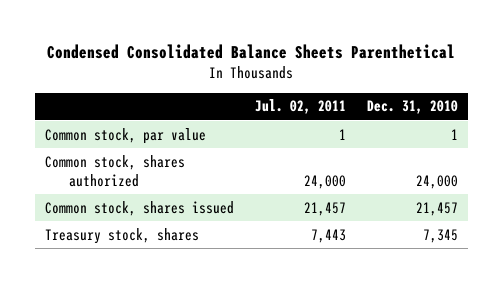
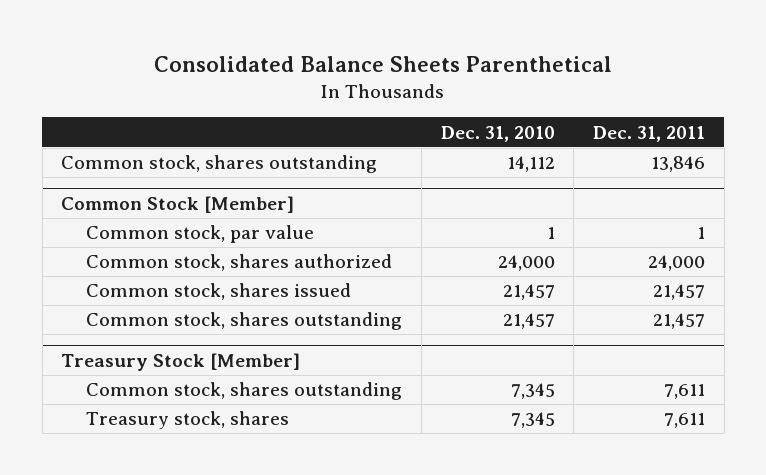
[47,43,456,59] Condensed Consolidated Balance Sheets Parenthetical -> [154,56,613,73] Consolidated Balance Sheets Parenthetical
[254,99,346,115] Jul. 02, 2011 -> none
none -> [592,125,705,142] Dec. 31, 2011
none -> [61,155,378,174] Common stock, shares outstanding
none -> [61,195,295,213] Common Stock [Member]
none -> [86,312,403,331] Common stock, shares outstanding
none -> [61,352,301,371] Treasury Stock [Member]
none -> [86,382,403,401] Common stock, shares outstanding

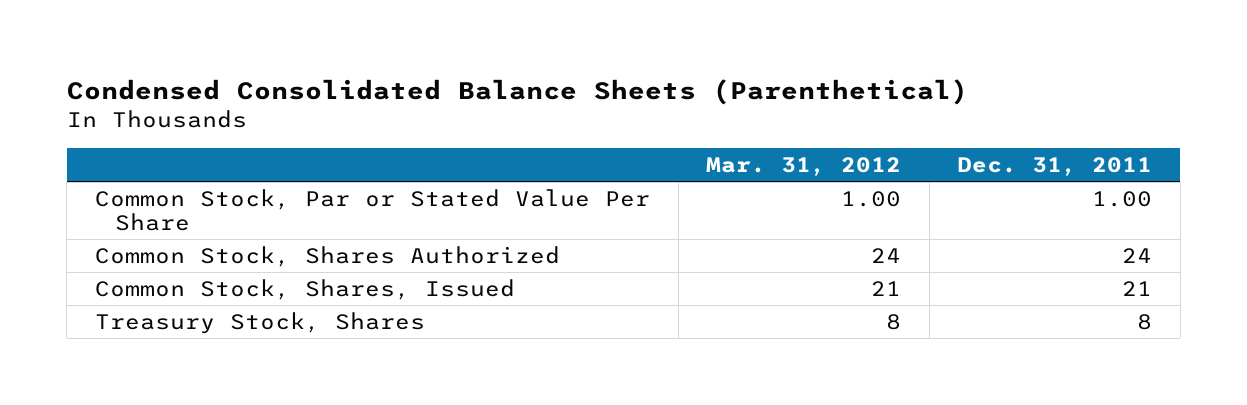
[154,56,613,73] Consolidated Balance Sheets Parenthetical -> [66,79,968,106] Condensed Consolidated Balance Sheets (Parenthetical)
[440,125,555,142] Dec. 31, 2010 -> none
none -> [706,156,902,176] Mar. 31, 2012
[61,155,378,174] Common stock, shares outstanding -> none
[61,195,295,213] Common Stock [Member] -> none
[86,312,403,331] Common stock, shares outstanding -> none
[61,352,301,371] Treasury Stock [Member] -> none
[86,382,403,401] Common stock, shares outstanding -> none
[86,225,315,244] Common stock, par value -> [95,188,651,231] Common Stock, Par or Stated Value Per Share
[696,227,705,240] 1 -> [1092,190,1153,207] 1.00
[86,254,393,272] Common stock, shares authorized -> [95,245,561,267] Common Stock, Shares Authorized
[647,255,705,272] 24,000 -> [1122,247,1153,263] 24
[86,283,352,301] Common stock, shares issued -> [95,278,516,300] Common Stock, Shares, Issued
[652,284,705,301] 21,457 -> [1122,280,1153,296] 21
[86,411,290,430] Treasury stock, shares -> [95,311,426,334] Treasury Stock, Shares
[663,413,705,429] 7,611 -> [1137,313,1153,330] 8

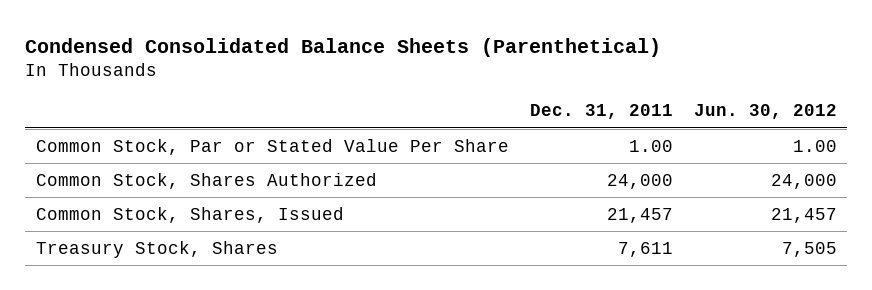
[706,156,902,176] Mar. 31, 2012 -> none
none -> [693,104,837,120] Jun. 30, 2012
[1122,247,1153,263] 24 -> [606,173,673,189] 24,000
[1122,280,1153,296] 21 -> [606,207,673,223] 21,457
[1137,313,1153,330] 8 -> [617,241,673,257] 7,611

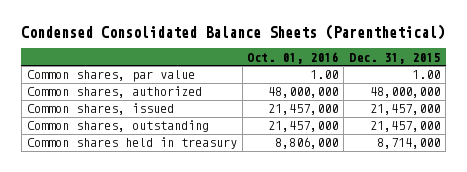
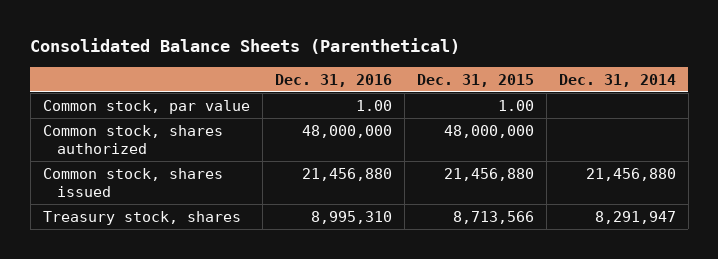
[21,23,446,40] Condensed Consolidated Balance Sheets (Parenthetical) -> [30,38,461,55] Consolidated Balance Sheets (Parenthetical)
[247,51,339,64] Oct. 01, 2016 -> none
none -> [274,73,392,87] Dec. 31, 2016
none -> [558,73,676,87] Dec. 31, 2014
[26,120,209,133] Common shares, outstanding -> none
[26,70,195,83] Common shares, par value -> [42,99,250,114] Common stock, par value
[26,86,202,99] Common shares, authorized -> [42,124,223,154] Common stock, shares authorized
[26,103,174,116] Common shares, issued -> [42,167,223,197] Common stock, shares issued
[370,104,441,116] 21,457,000 -> [443,167,534,181] 21,456,880
[26,137,237,150] Common shares held in treasury -> [42,210,241,225] Treasury stock, shares
[377,138,441,150] 8,714,000 -> [452,210,534,224] 8,713,566

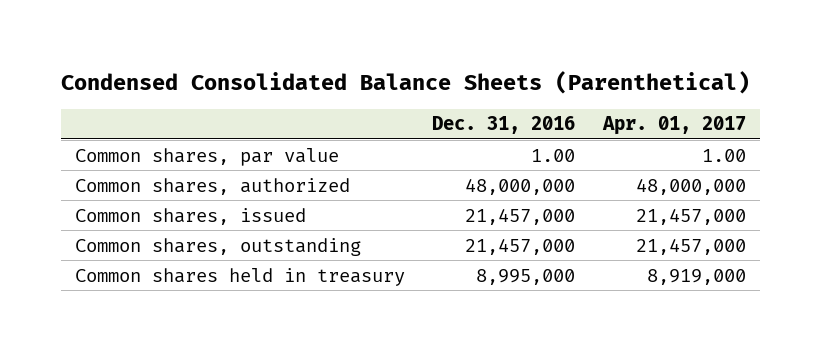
[30,38,461,55] Consolidated Balance Sheets (Parenthetical) -> [60,70,750,94] Condensed Consolidated Balance Sheets (Parenthetical)
[416,73,534,87] Dec. 31, 2015 -> none
[558,73,676,87] Dec. 31, 2014 -> none
none -> [602,116,747,136] Apr. 01, 2017
[42,99,250,114] Common stock, par value -> [74,147,339,166] Common shares, par value
[42,124,223,154] Common stock, shares authorized -> [74,177,350,195] Common shares, authorized
[42,167,223,197] Common stock, shares issued -> [74,207,306,225] Common shares, issued
[301,167,392,181] 21,456,880 -> [465,207,576,225] 21,457,000
none -> [74,237,361,256] Common shares, outstanding
[42,210,241,225] Treasury stock, shares -> [74,267,405,286] Common shares held in treasury
[310,210,392,224] 8,995,310 -> [476,268,576,285] 8,995,000

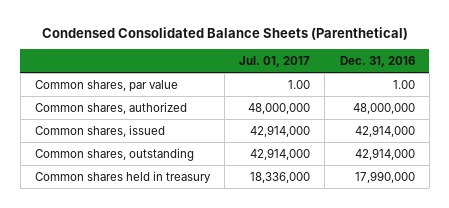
[602,116,747,136] Apr. 01, 2017 -> none
none -> [239,55,311,67] Jul. 01, 2017
[465,207,576,225] 21,457,000 -> [354,124,415,137] 42,914,000
[465,237,576,255] 21,457,000 -> [354,147,415,160] 42,914,000
[476,268,576,285] 8,995,000 -> [354,170,415,183] 17,990,000

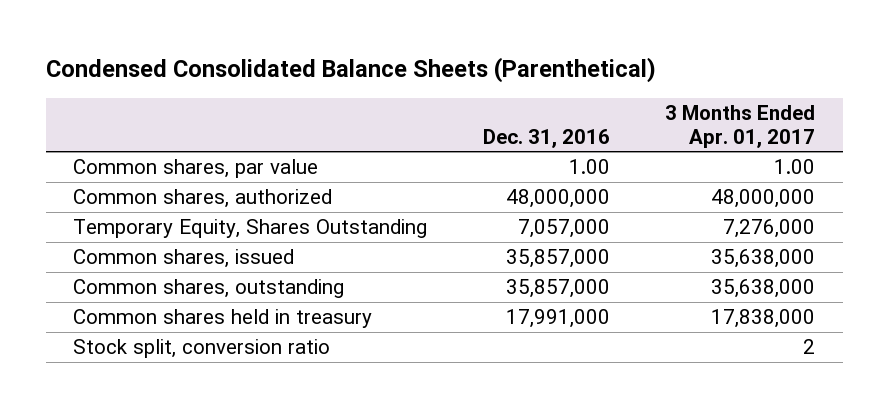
[239,55,311,67] Jul. 01, 2017 -> none
none -> [665,104,816,148] 3 Months Ended Apr. 01, 2017
none -> [73,219,428,239] Temporary Equity, Shares Outstanding
[354,124,415,137] 42,914,000 -> [505,249,610,269] 35,857,000
[354,147,415,160] 42,914,000 -> [505,279,610,299] 35,857,000
[354,170,415,183] 17,990,000 -> [505,309,610,329] 17,991,000
none -> [73,339,331,359] Stock split, conversion ratio

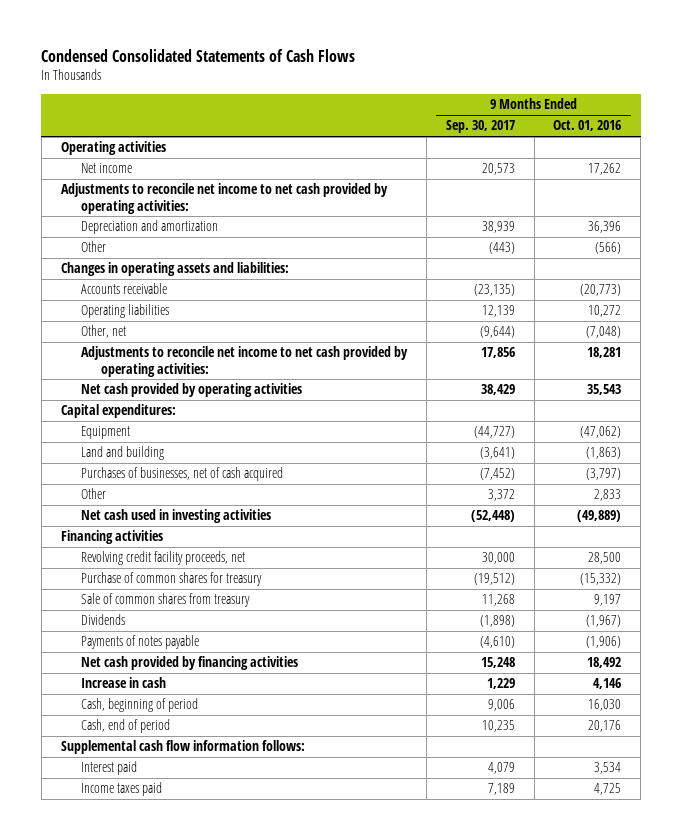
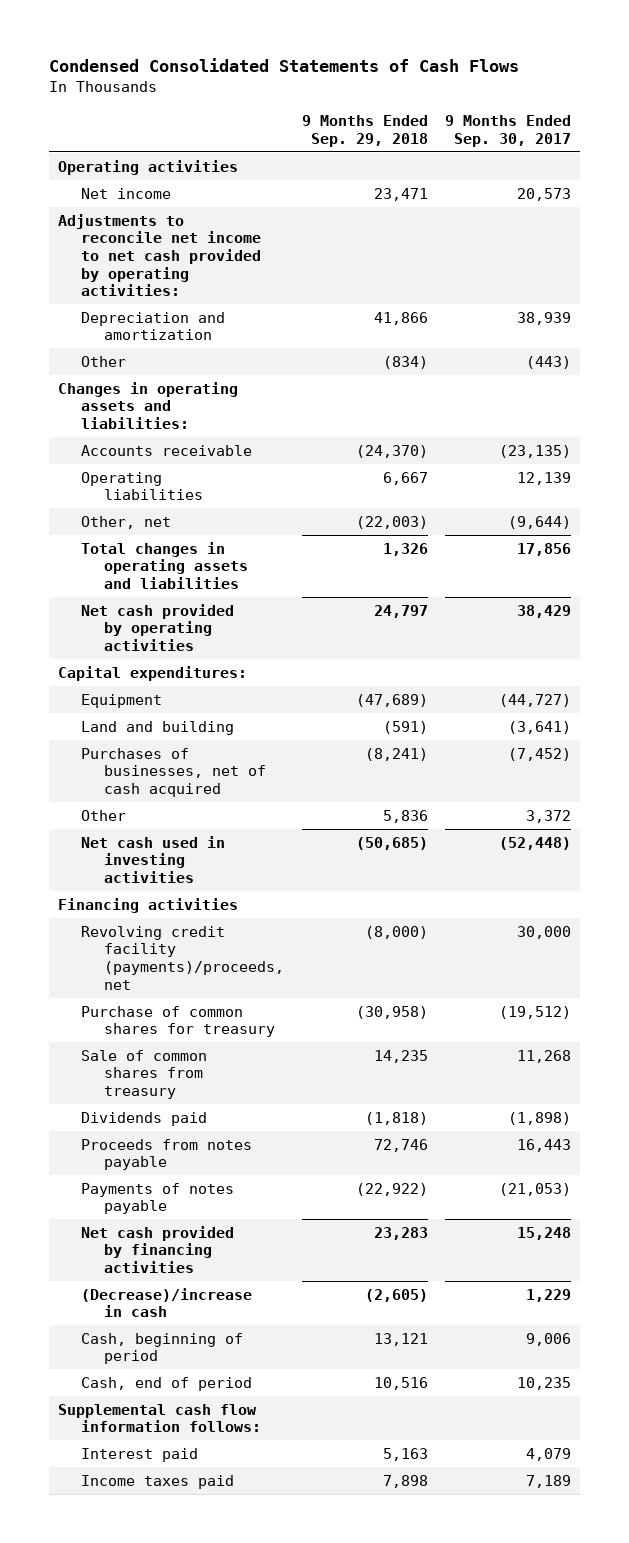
[553,120,622,132] Oct. 01, 2016 -> none
none -> [301,114,428,147] 9 Months Ended Sep. 29, 2018
[80,346,408,377] Adjustments to reconcile net income to net cash provided by operating activities: -> [80,541,248,590] Total changes in operating assets and liabilities
[80,551,245,566] Revolving credit facility proceeds, net -> [80,925,284,990] Revolving credit facility (payments)/proceeds, net
[80,614,125,626] Dividends -> [80,1111,207,1126] Dividends paid
none -> [80,1138,252,1171] Proceeds from notes payable
[479,636,515,649] (4,610) -> [499,1182,572,1196] (21,053)
[80,677,166,689] Increase in cash -> [80,1287,252,1318] (Decrease)/increase in cash

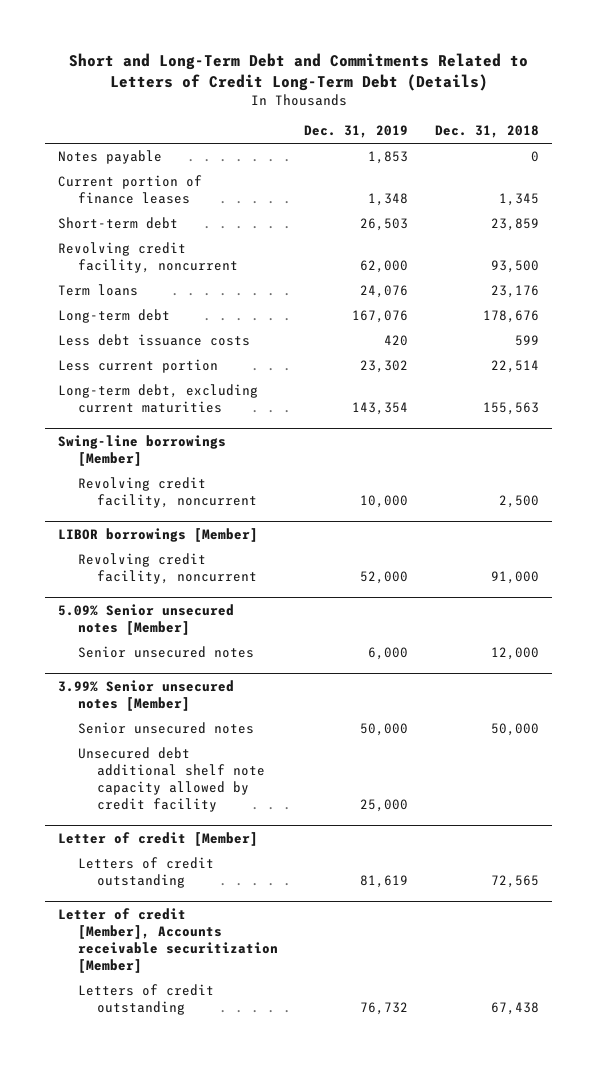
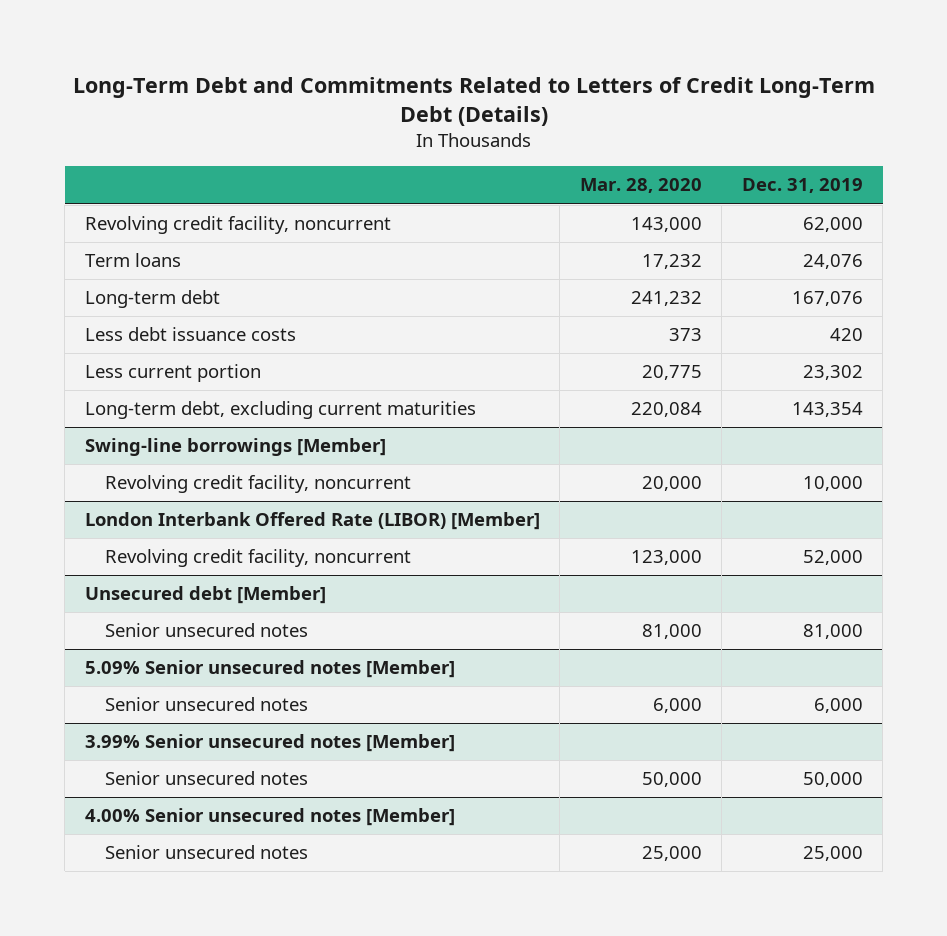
[68,52,528,91] Short and Long-Term Debt and Commitments Related to Letters of Credit Long-Term Debt (Details) -> [72,77,875,127] Long-Term Debt and Commitments Related to Letters of Credit Long-Term Debt (Details)
[434,125,539,139] Dec. 31, 2018 -> none
none -> [579,178,702,194] Mar. 28, 2020
[58,150,163,165] Notes payable -> none
[58,175,203,205] Current portion of finance leases -> none
[58,217,179,230] Short-term debt -> none
[58,527,259,542] LIBOR borrowings [Member] -> [84,512,540,531] London Interbank Offered Rate (LIBOR) [Member]
none -> [84,586,326,605] Unsecured debt [Member]
none -> [105,623,309,638] Senior unsecured notes
[77,747,265,813] Unsecured debt additional shelf note capacity allowed by credit facility -> none
[58,831,259,846] Letter of credit [Member] -> none
[77,857,214,889] Letters of credit outstanding -> none
[58,907,278,973] Letter of credit [Member], Accounts receivable securitization [Member] -> none
[77,984,214,1016] Letters of credit outstanding -> none
none -> [84,808,455,827] 4.00% Senior unsecured notes [Member]
none -> [105,845,309,860] Senior unsecured notes

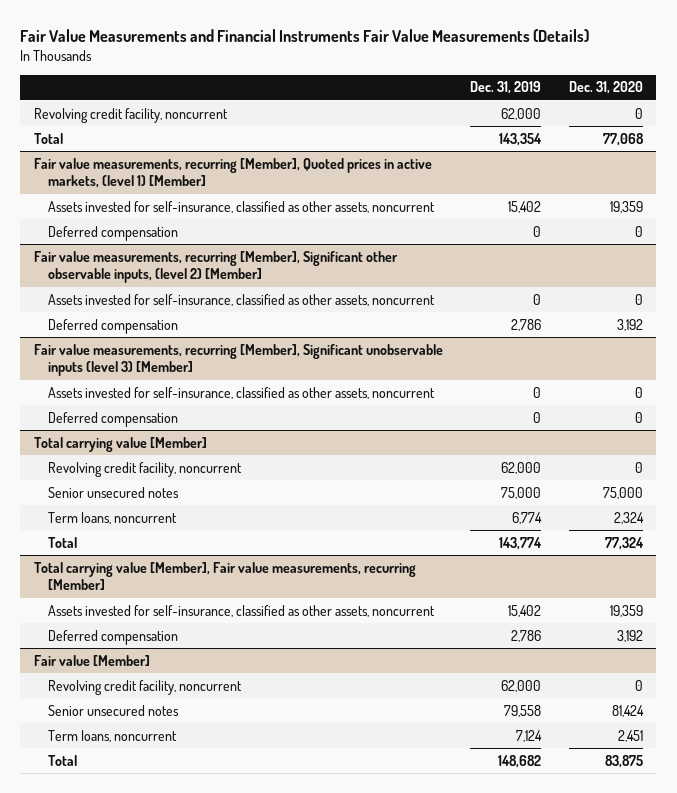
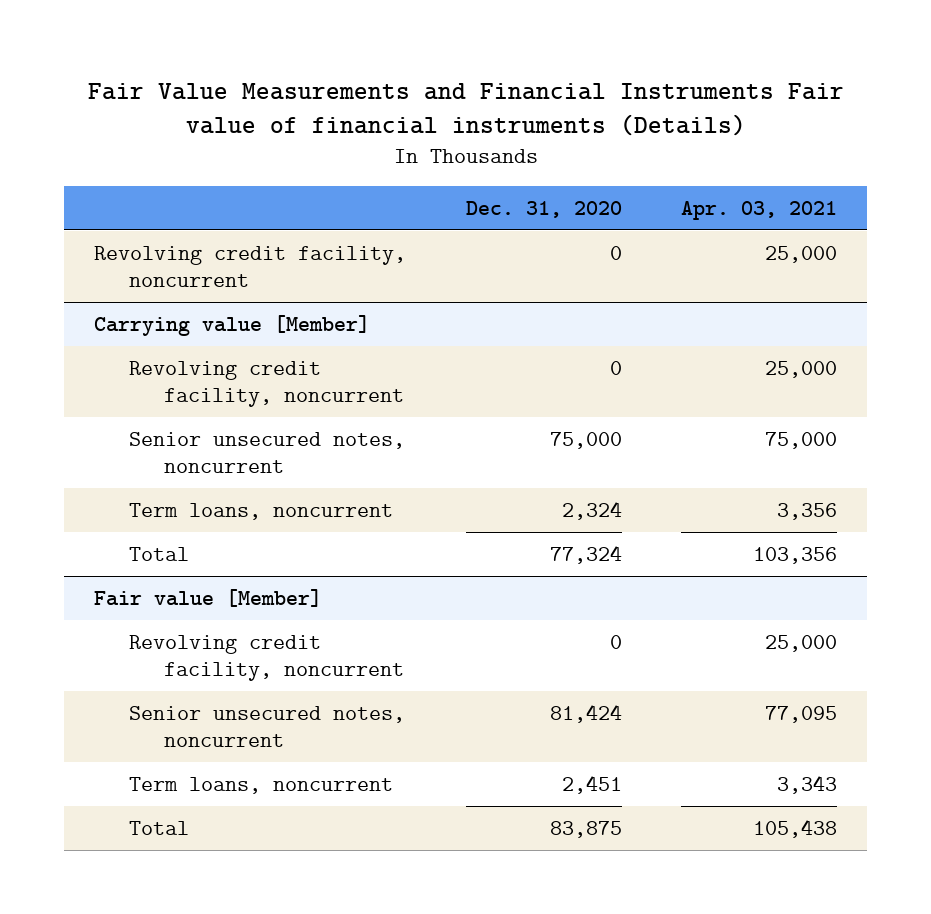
[20,28,590,42] Fair Value Measurements and Financial Instruments Fair Value Measurements (Details) -> [87,82,844,137] Fair Value Measurements and Financial Instruments Fair value of financial instruments (Details)
[470,81,542,95] Dec. 31, 2019 -> none
none -> [681,200,838,220] Apr. 03, 2021
[34,132,64,144] Total -> none
[34,157,433,189] Fair value measurements, recurring [Member], Quoted prices in active markets, (level 1) [Member] -> none
[47,200,435,213] Assets invested for self-insurance, classified as other assets, noncurrent -> none
[47,225,178,241] Deferred compensation -> none
[34,250,399,284] Fair value measurements, recurring [Member], Significant other observable inputs, (level 2) [Member] -> none
[47,293,435,306] Assets invested for self-insurance, classified as other assets, noncurrent -> none
[47,318,178,334] Deferred compensation -> none
[34,343,444,377] Fair value measurements, recurring [Member], Significant unobservable inputs (level 3) [Member] -> none
[47,386,435,399] Assets invested for self-insurance, classified as other assets, noncurrent -> none
[47,411,178,427] Deferred compensation -> none
[34,436,208,452] Total carrying value [Member] -> [94,314,371,336] Carrying value [Member]
[47,486,179,498] Senior unsecured notes -> [128,431,405,474] Senior unsecured notes, noncurrent
[34,561,417,591] Total carrying value [Member], Fair value measurements, recurring [Member] -> none
[47,604,435,617] Assets invested for self-insurance, classified as other assets, noncurrent -> none
[47,629,178,645] Deferred compensation -> none
[47,704,179,716] Senior unsecured notes -> [128,705,405,748] Senior unsecured notes, noncurrent

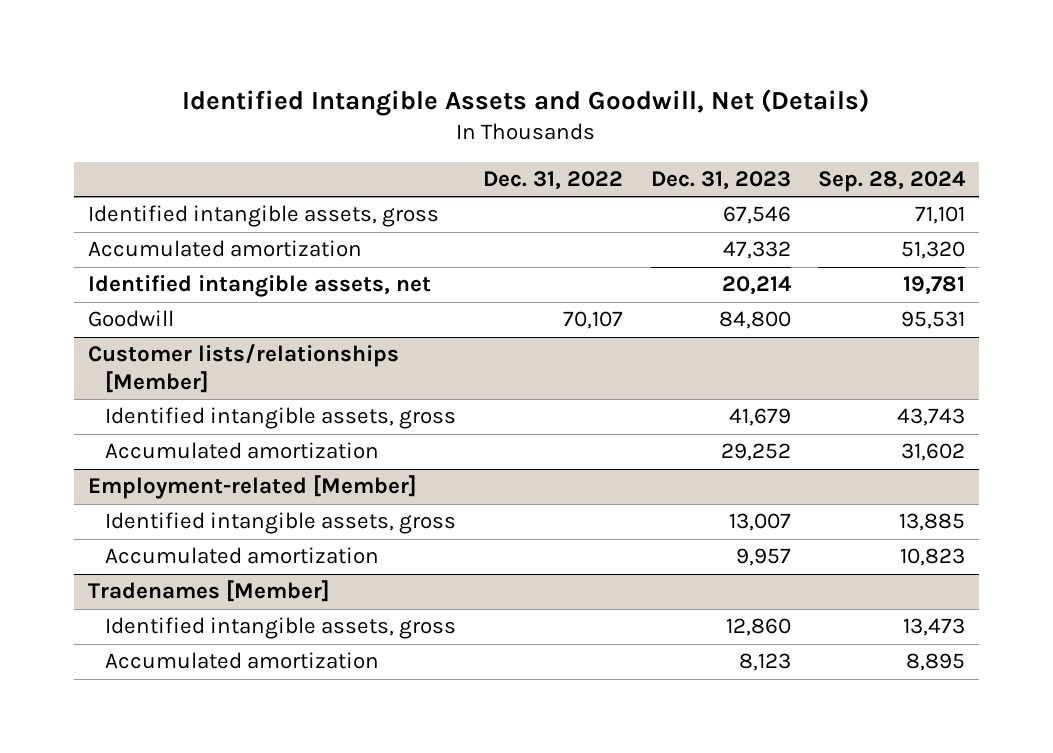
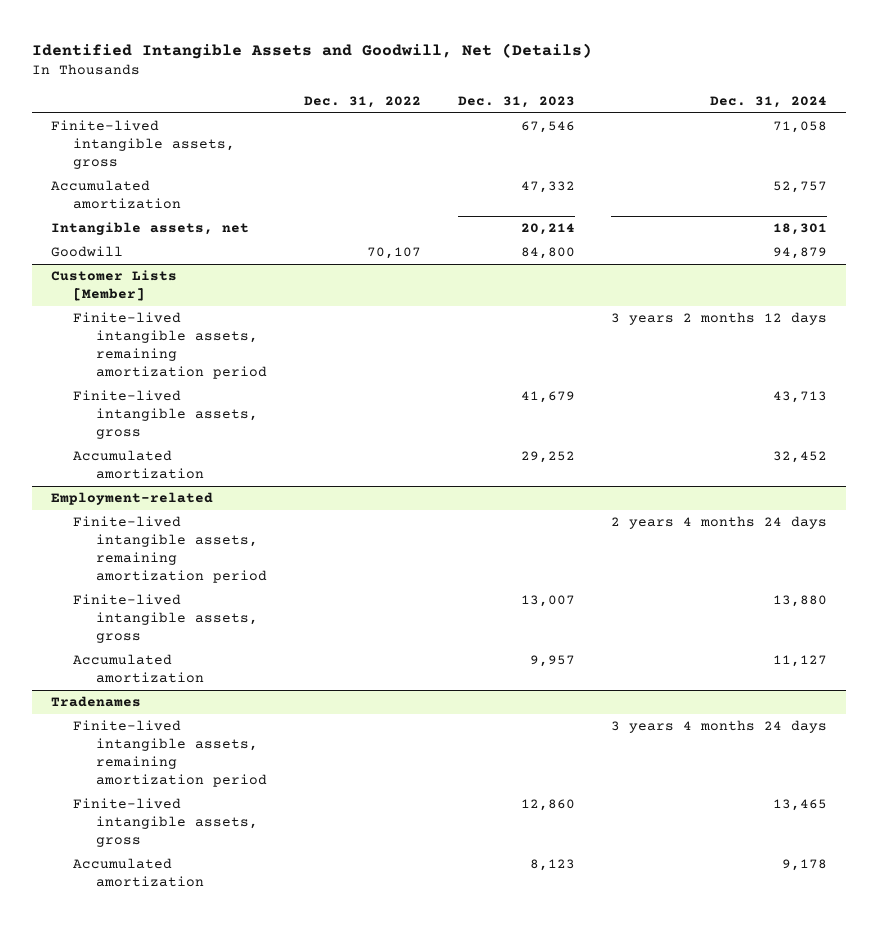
[818,170,967,192] Sep. 28, 2024 -> none
none -> [710,96,828,109] Dec. 31, 2024
[87,205,439,228] Identified intangible assets, gross -> [50,120,236,170] Finite-lived intangible assets, gross
[87,275,431,298] Identified intangible assets, net -> [50,222,249,236] Intangible assets, net
[87,344,399,393] Customer lists/relationships [Member] -> [50,270,177,302] Customer Lists [Member]
none -> [73,312,268,380] Finite-lived intangible assets, remaining amortization period
[105,407,457,430] Identified intangible assets, gross -> [73,390,259,440] Finite-lived intangible assets, gross
[87,475,417,500] Employment-related [Member] -> [50,492,213,506] Employment-related
none -> [73,516,268,584] Finite-lived intangible assets, remaining amortization period
[105,512,457,535] Identified intangible assets, gross -> [73,594,259,644] Finite-lived intangible assets, gross
[87,580,330,603] Tradenames [Member] -> [50,696,141,708] Tradenames
none -> [73,720,268,788] Finite-lived intangible assets, remaining amortization period
[105,617,457,640] Identified intangible assets, gross -> [73,798,259,848] Finite-lived intangible assets, gross

